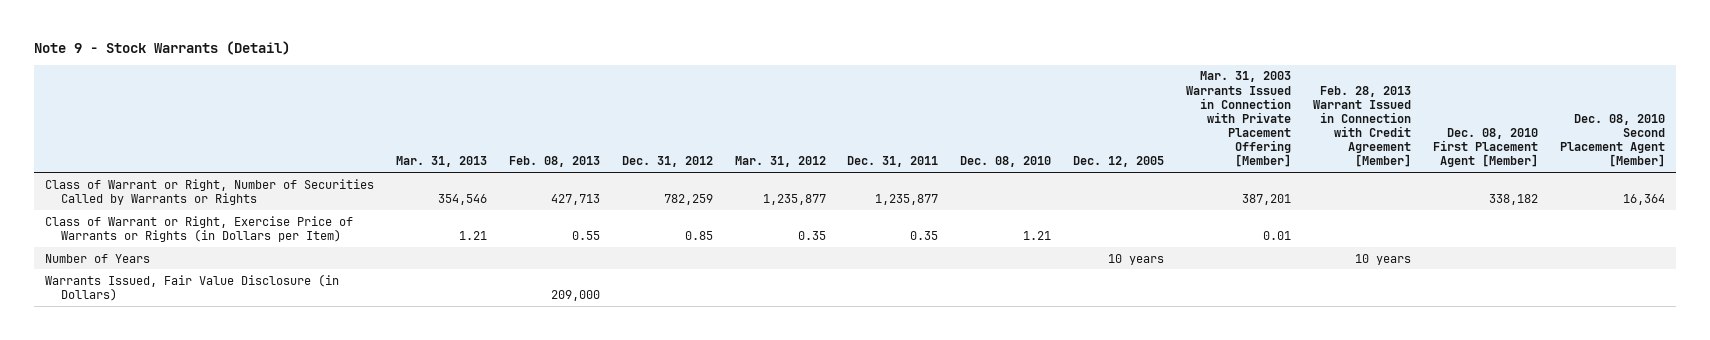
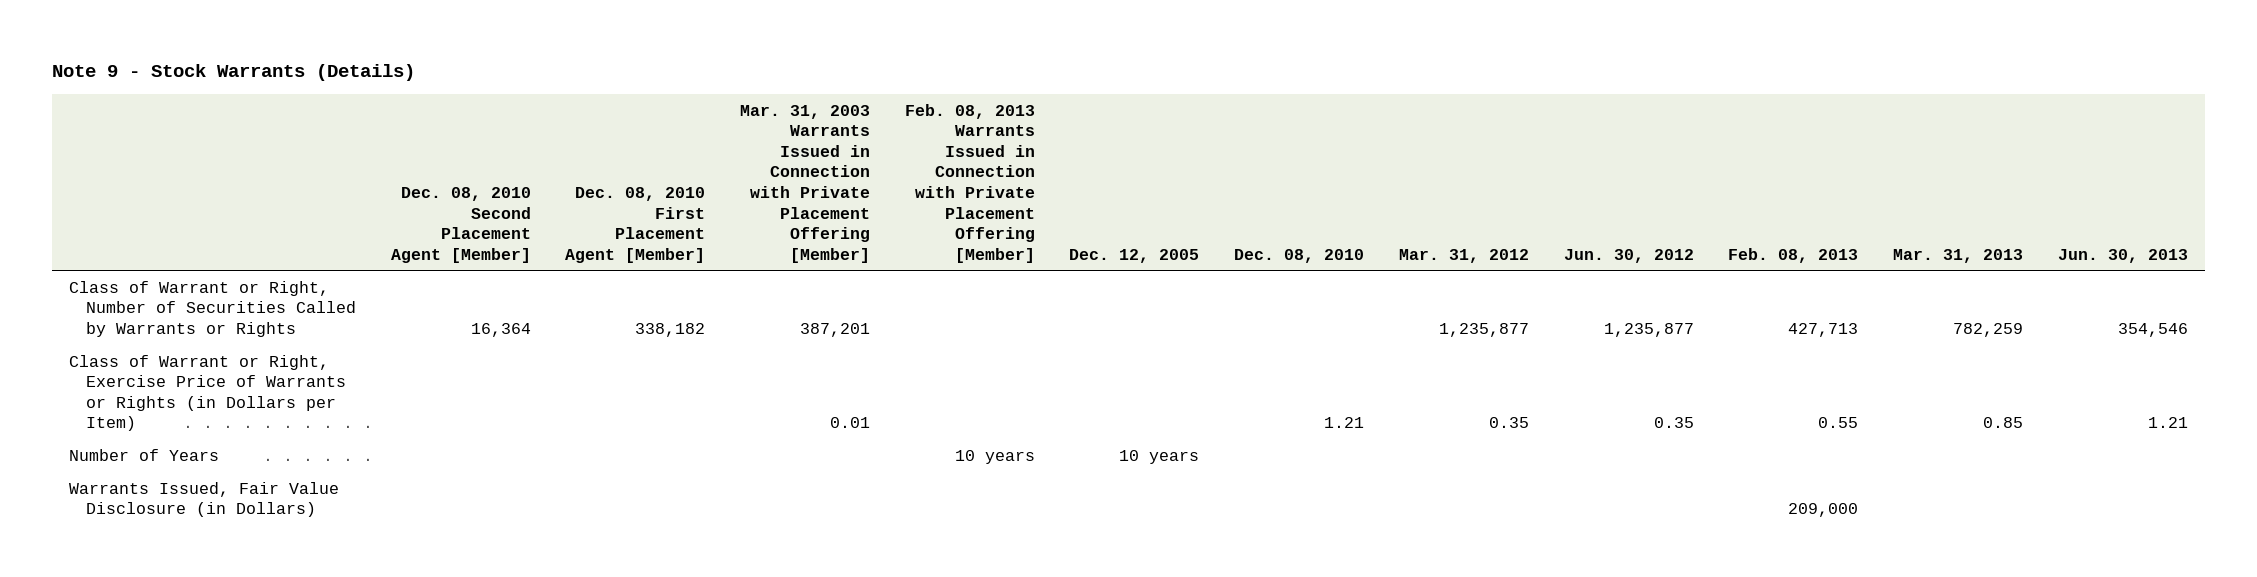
[34,40,291,55] Note 9 - Stock Warrants (Detail) -> [51,64,415,82] Note 9 - Stock Warrants (Details)
[621,156,713,168] Dec. 31, 2012 -> none
[847,156,939,168] Dec. 31, 2011 -> none
[1312,85,1411,168] Feb. 28, 2013 Warrant Issued in Connection with Credit Agreement [Member] -> none
none -> [904,103,1035,263] Feb. 08, 2013 Warrants Issued in Connection with Private Placement Offering [Member]
none -> [1563,248,1694,263] Jun. 30, 2012
none -> [2057,248,2188,263] Jun. 30, 2013
[437,193,487,205] 354,546 -> [1952,322,2023,337] 782,259
[458,230,487,240] 1.21 -> [1982,417,2023,429] 0.85

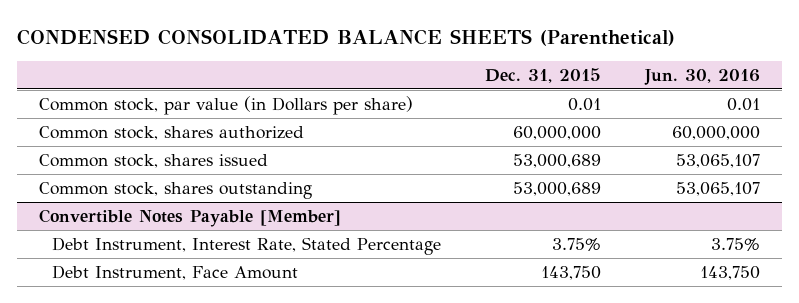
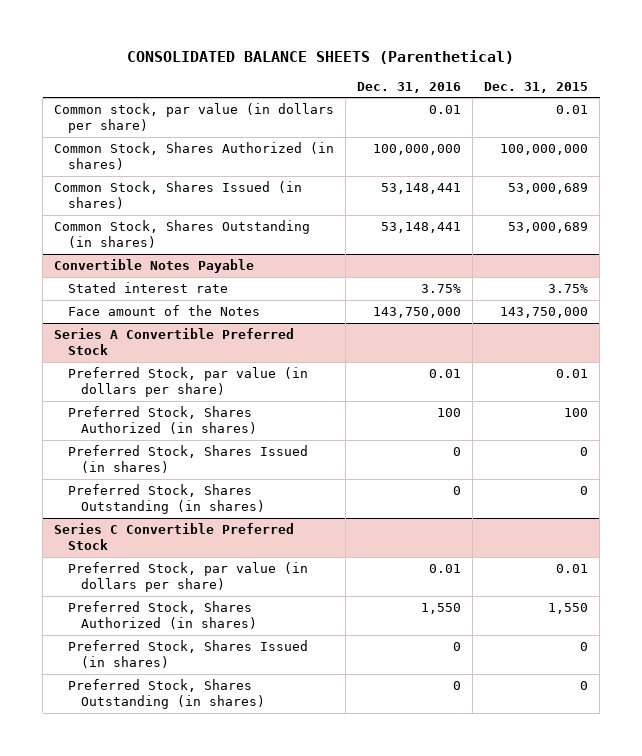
[16,28,675,46] CONDENSED CONSOLIDATED BALANCE SHEETS (Parenthetical) -> [127,50,515,65] CONSOLIDATED BALANCE SHEETS (Parenthetical)
[644,68,761,85] Jun. 30, 2016 -> none
none -> [357,81,462,93] Dec. 31, 2016
[38,95,413,115] Common stock, par value (in Dollars per share) -> [54,102,335,134] Common stock, par value (in dollars per share)
[38,125,304,140] Common stock, shares authorized -> [54,141,335,171] Common Stock, Shares Authorized (in shares)
[512,125,601,140] 60,000,000 -> [500,143,589,155] 100,000,000
[38,153,268,168] Common stock, shares issued -> [54,180,303,210] Common Stock, Shares Issued (in shares)
[38,181,312,199] Common stock, shares outstanding -> [54,219,311,249] Common Stock, Shares Outstanding (in shares)
[38,208,341,227] Convertible Notes Payable [Member] -> [54,258,255,273] Convertible Notes Payable
[51,236,441,255] Debt Instrument, Interest Rate, Stated Percentage -> [67,281,228,293] Stated interest rate
[51,264,298,280] Debt Instrument, Face Amount -> [67,304,260,316] Face amount of the Notes
[540,265,601,280] 143,750 -> [500,306,589,318] 143,750,000
none -> [54,327,295,356] Series A Convertible Preferred Stock
none -> [67,366,308,398] Preferred Stock, par value (in dollars per share)
none -> [67,405,258,435] Preferred Stock, Shares Authorized (in shares)
none -> [67,444,308,474] Preferred Stock, Shares Issued (in shares)
none -> [67,483,266,515] Preferred Stock, Shares Outstanding (in shares)
none -> [54,522,295,551] Series C Convertible Preferred Stock
none -> [67,561,308,593] Preferred Stock, par value (in dollars per share)
none -> [67,600,258,630] Preferred Stock, Shares Authorized (in shares)
none -> [67,639,308,669] Preferred Stock, Shares Issued (in shares)
none -> [67,678,266,710] Preferred Stock, Shares Outstanding (in shares)

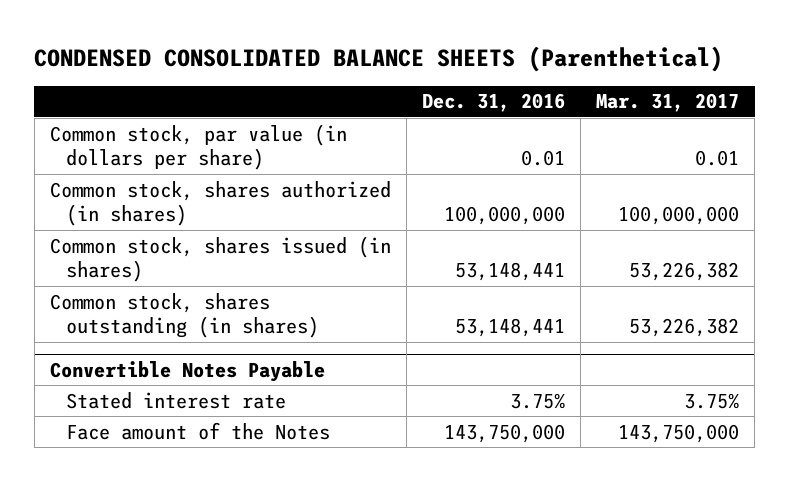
[127,50,515,65] CONSOLIDATED BALANCE SHEETS (Parenthetical) -> [34,45,724,72] CONDENSED CONSOLIDATED BALANCE SHEETS (Parenthetical)
[484,81,589,93] Dec. 31, 2015 -> none
none -> [596,93,740,113] Mar. 31, 2017
[54,141,335,171] Common Stock, Shares Authorized (in shares) -> [49,180,391,227] Common stock, shares authorized (in shares)
[54,180,303,210] Common Stock, Shares Issued (in shares) -> [49,235,391,283] Common stock, shares issued (in shares)
[54,219,311,249] Common Stock, Shares Outstanding (in shares) -> [49,292,320,339] Common stock, shares outstanding (in shares)
[54,327,295,356] Series A Convertible Preferred Stock -> none
[67,366,308,398] Preferred Stock, par value (in dollars per share) -> none
[67,405,258,435] Preferred Stock, Shares Authorized (in shares) -> none
[67,444,308,474] Preferred Stock, Shares Issued (in shares) -> none
[67,483,266,515] Preferred Stock, Shares Outstanding (in shares) -> none
[54,522,295,551] Series C Convertible Preferred Stock -> none
[67,561,308,593] Preferred Stock, par value (in dollars per share) -> none
[67,600,258,630] Preferred Stock, Shares Authorized (in shares) -> none
[67,639,308,669] Preferred Stock, Shares Issued (in shares) -> none
[67,678,266,710] Preferred Stock, Shares Outstanding (in shares) -> none

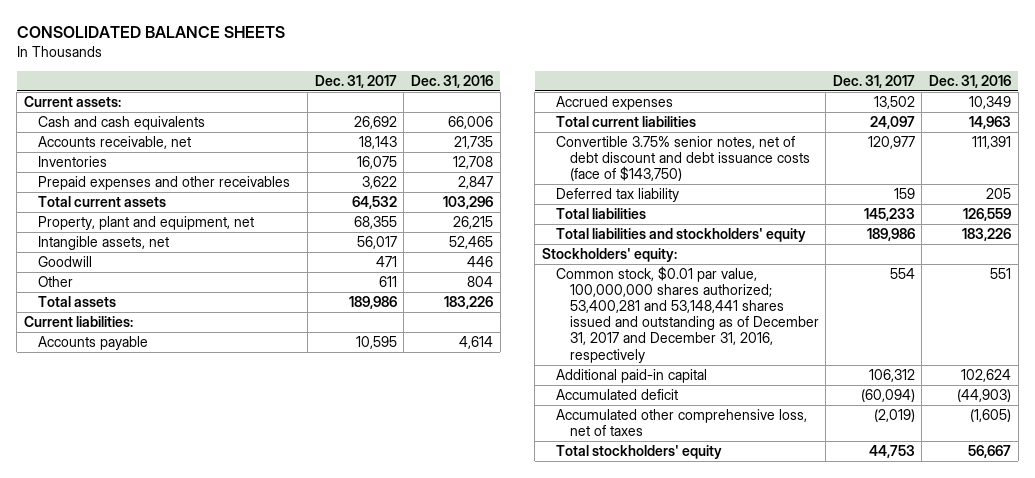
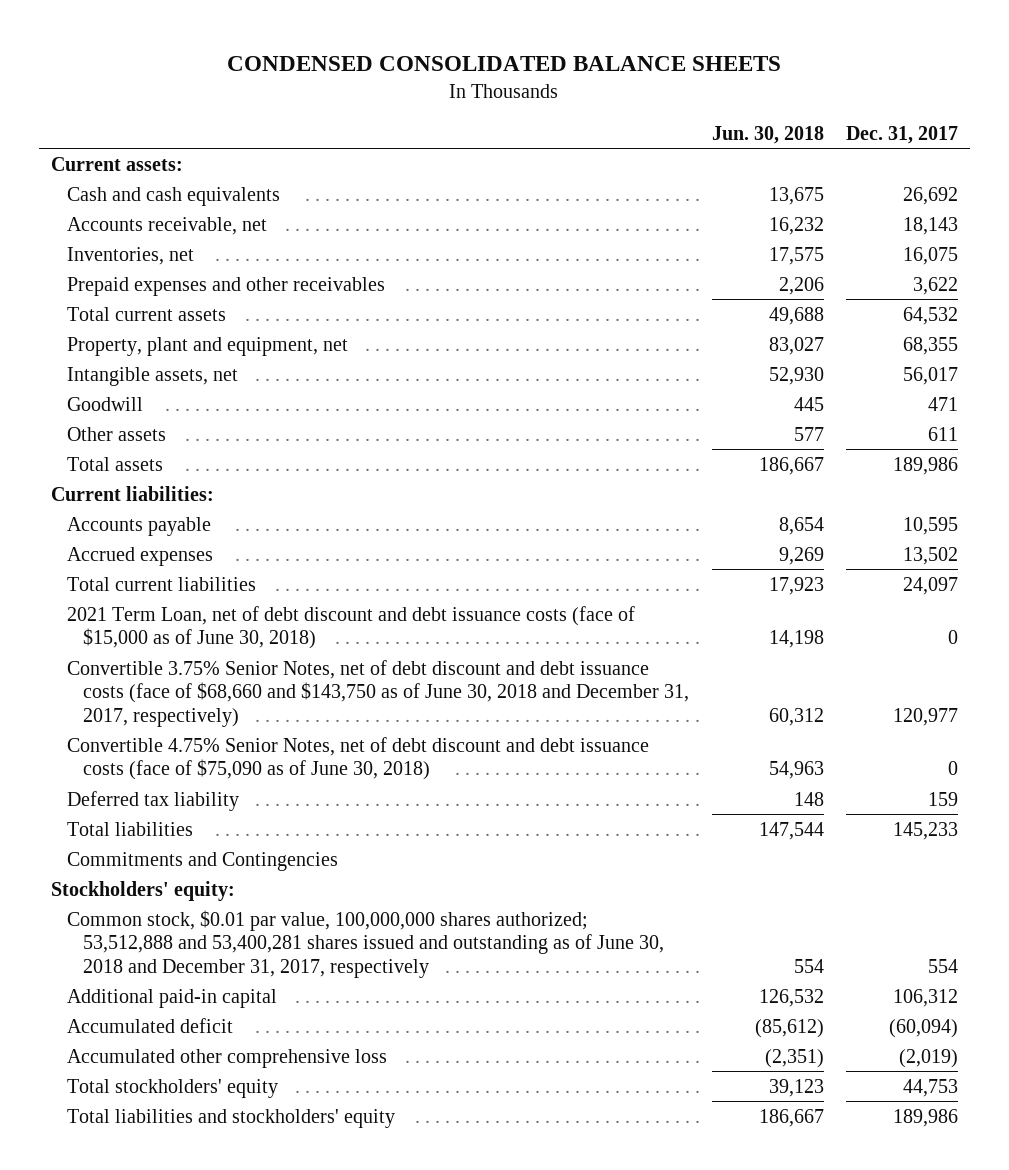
[16,26,285,39] CONSOLIDATED BALANCE SHEETS -> [227,55,782,71] CONDENSED CONSOLIDATED BALANCE SHEETS
[410,74,493,88] Dec. 31, 2016 -> none
none -> [711,125,824,144] Jun. 30, 2018
[37,156,107,168] Inventories -> [66,246,194,265] Inventories, net
[37,276,73,288] Other -> [66,426,166,441] Other assets
none -> [66,605,635,650] 2021 Term Loan, net of debt discount and debt issuance costs (face of $15,000 as of June 30, 2018)
[555,136,810,182] Convertible 3.75% senior notes, net of debt discount and debt issuance costs (face of $143,750) -> [66,659,689,727] Convertible 3.75% Senior Notes, net of debt discount and debt issuance costs (face of $68,660 and $143,750 as of June 30, 2018 and December 31, 2017, respectively)
none -> [66,736,649,781] Convertible 4.75% Senior Notes, net of debt discount and debt issuance costs (face of $75,090 as of June 30, 2018)
none -> [66,851,338,871] Commitments and Contingencies
[555,266,819,363] Common stock, $0.01 par value, 100,000,000 shares authorized; 53,400,281 and 53,148,441 shares issued and outstanding as of December 31, 2017 and December 31, 2016, respectively -> [66,909,664,978] Common stock, $0.01 par value, 100,000,000 shares authorized; 53,512,888 and 53,400,281 shares issued and outstanding as of June 30, 2018 and December 31, 2017, respectively
[555,409,807,437] Accumulated other comprehensive loss, net of taxes -> [66,1048,387,1068] Accumulated other comprehensive loss
[555,228,806,243] Total liabilities and stockholders' equity -> [66,1108,395,1128] Total liabilities and stockholders' equity

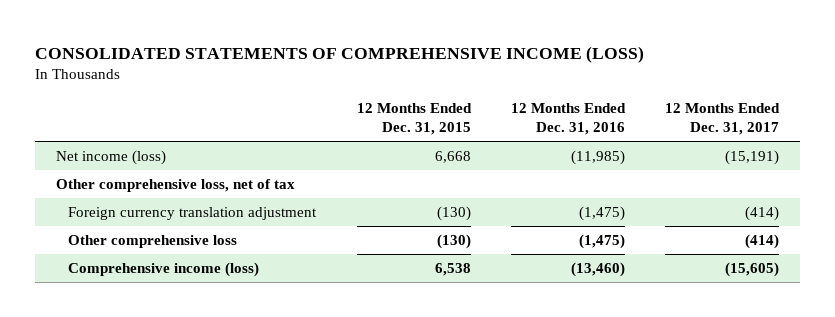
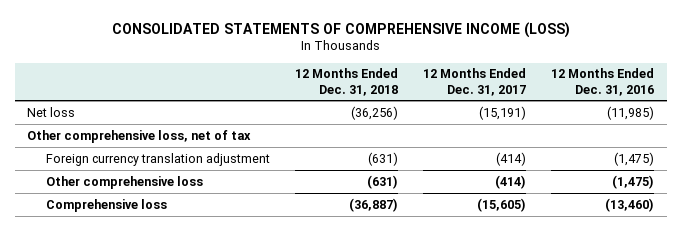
[356,103,472,136] 12 Months Ended Dec. 31, 2015 -> none
none -> [294,68,398,96] 12 Months Ended Dec. 31, 2018
[55,149,166,165] Net income (loss) -> [27,106,76,117] Net loss
[68,261,260,277] Comprehensive income (loss) -> [45,198,167,212] Comprehensive loss

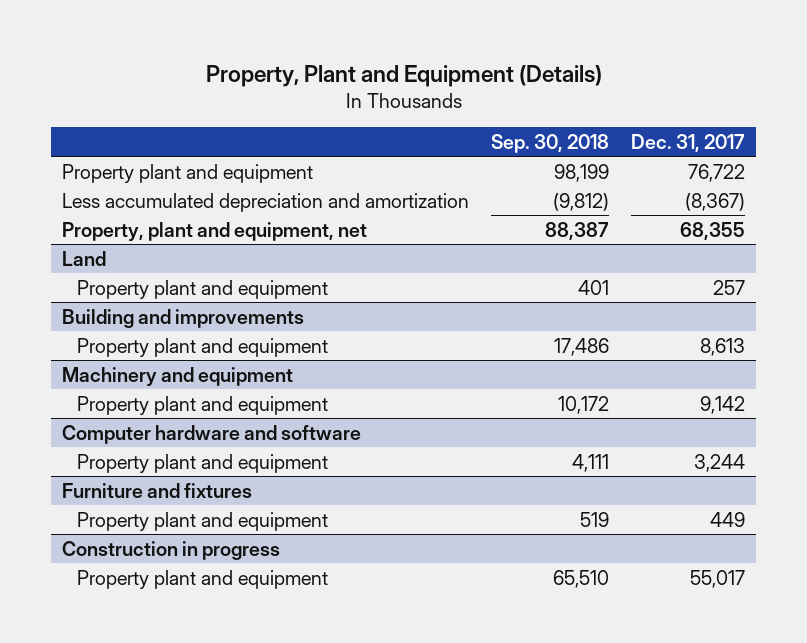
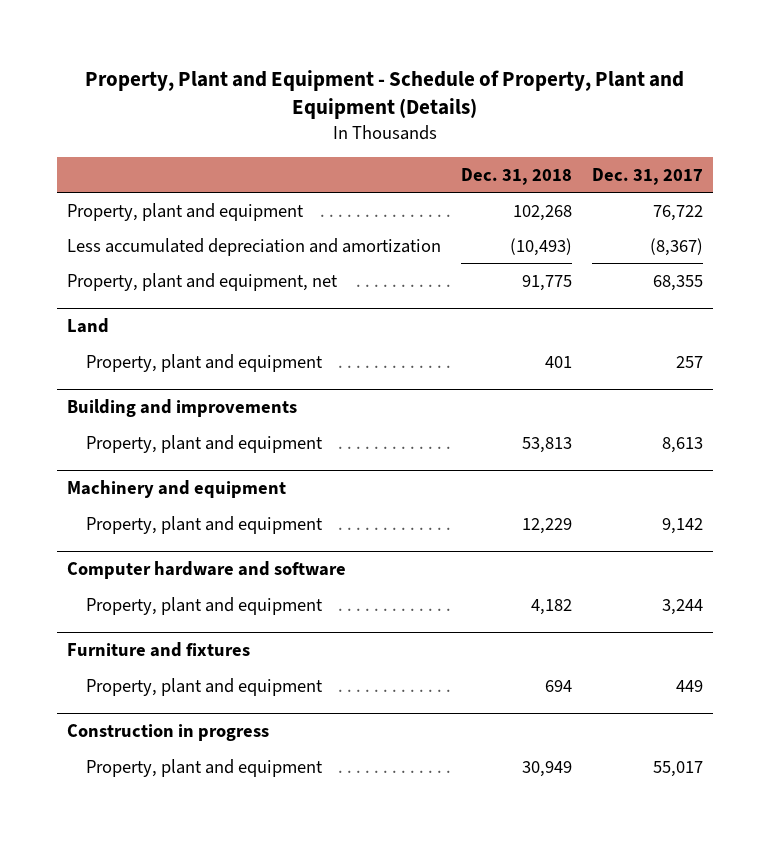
[205,64,602,87] Property, Plant and Equipment (Details) -> [85,69,685,120] Property, Plant and Equipment - Schedule of Property, Plant and Equipment (Details)
[491,134,610,154] Sep. 30, 2018 -> none
none -> [461,167,573,185] Dec. 31, 2018
[62,163,314,183] Property plant and equipment -> [67,202,305,221] Property, plant and equipment
[76,279,328,299] Property plant and equipment -> [85,353,323,372] Property, plant and equipment
[76,337,328,357] Property plant and equipment -> [85,434,323,453] Property, plant and equipment
[76,395,328,415] Property plant and equipment -> [85,515,323,534] Property, plant and equipment
[76,453,328,473] Property plant and equipment -> [85,596,323,615] Property, plant and equipment
[76,511,328,531] Property plant and equipment -> [85,677,323,696] Property, plant and equipment
[76,569,328,589] Property plant and equipment -> [85,758,323,777] Property, plant and equipment

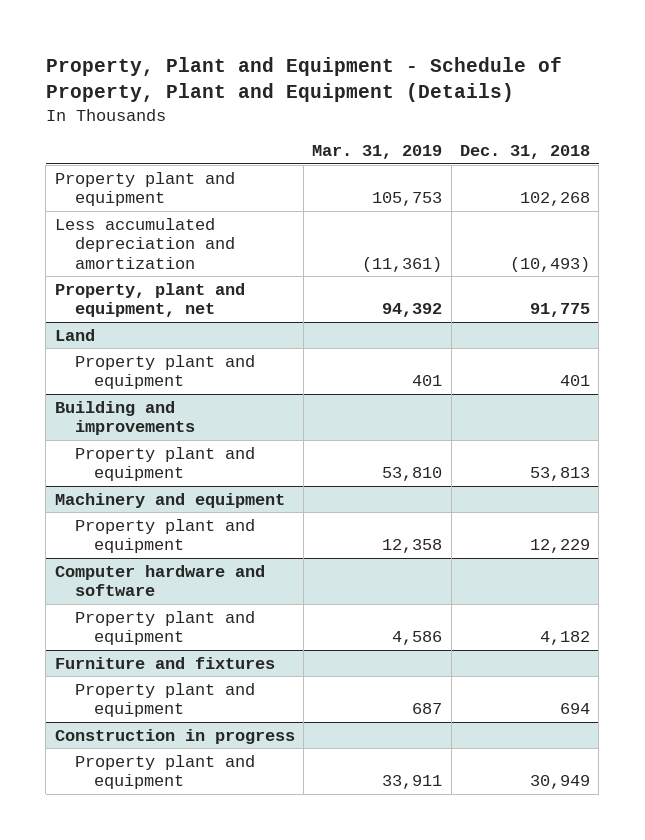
[592,167,704,185] Dec. 31, 2017 -> none
none -> [312,145,443,160] Mar. 31, 2019
[67,202,305,221] Property, plant and equipment -> [54,171,235,207] Property plant and equipment
[85,353,323,372] Property, plant and equipment -> [74,354,255,390] Property plant and equipment
[85,434,323,453] Property, plant and equipment -> [74,446,255,482] Property plant and equipment
[85,515,323,534] Property, plant and equipment -> [74,518,255,554] Property plant and equipment
[85,596,323,615] Property, plant and equipment -> [74,610,255,646] Property plant and equipment
[85,677,323,696] Property, plant and equipment -> [74,682,255,718] Property plant and equipment
[85,758,323,777] Property, plant and equipment -> [74,754,255,790] Property plant and equipment

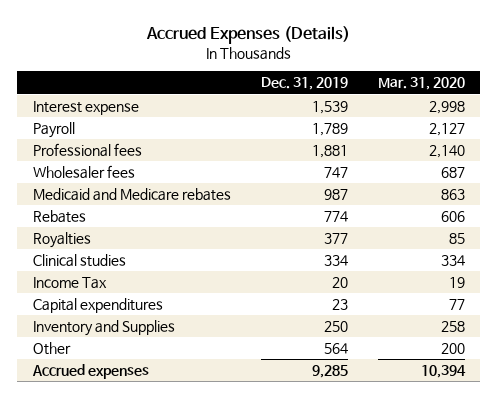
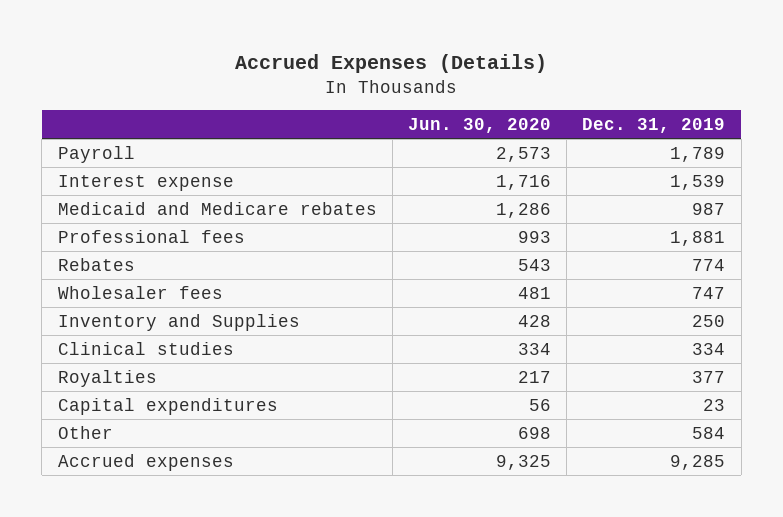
[377,77,465,91] Mar. 31, 2020 -> none
none -> [407,118,551,134] Jun. 30, 2020
[32,101,139,116] Interest expense -> [57,174,234,191] Interest expense
[32,143,142,158] Professional fees -> [57,229,245,243] Professional fees
[32,165,135,180] Wholesaler fees -> [57,285,223,299] Wholesaler fees
[32,320,175,337] Inventory and Supplies -> [57,313,300,331] Inventory and Supplies
[32,277,107,290] Income Tax -> none
[32,232,91,249] Royalties -> [57,369,157,387] Royalties
[323,343,348,355] 564 -> [692,426,726,439] 584

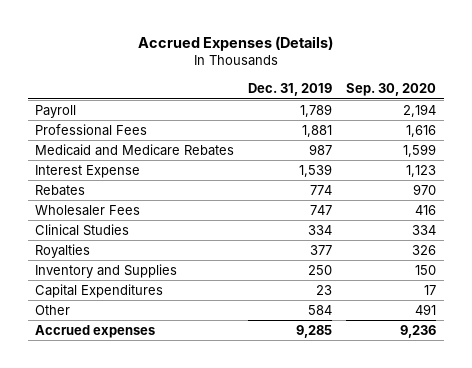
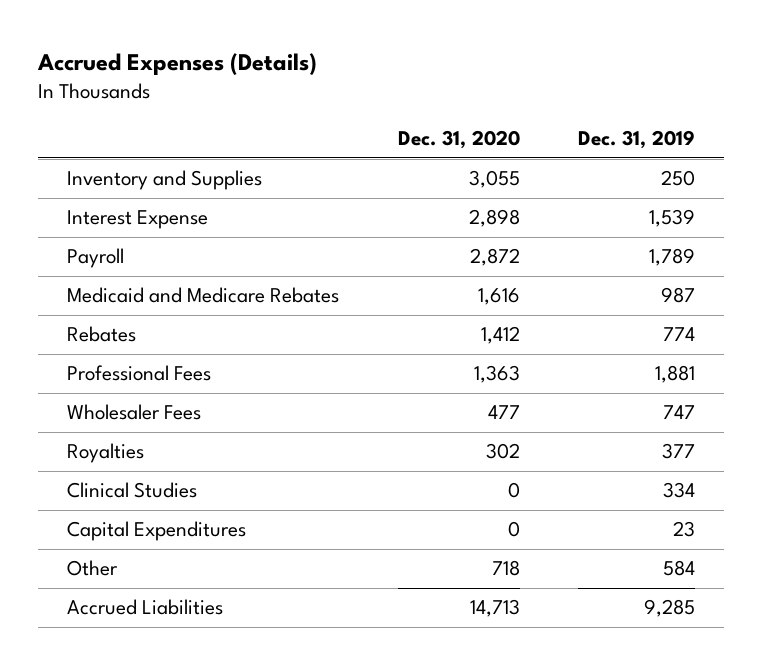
[346,82,437,96] Sep. 30, 2020 -> none
none -> [397,130,520,150] Dec. 31, 2020
[35,263,178,278] Inventory and Supplies -> [67,170,263,191] Inventory and Supplies
[35,164,141,178] Interest Expense -> [67,210,209,230] Interest Expense
[35,123,148,136] Professional Fees -> [67,365,212,382] Professional Fees
[35,223,130,236] Clinical Studies -> [67,482,198,499] Clinical Studies
[35,324,156,338] Accrued expenses -> [67,599,224,616] Accrued Liabilities

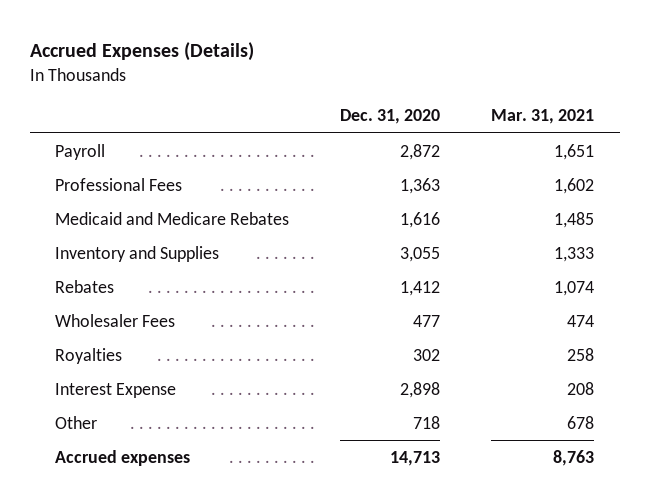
[578,130,696,150] Dec. 31, 2019 -> none
none -> [491,109,595,125] Mar. 31, 2021
[67,365,212,382] Professional Fees -> [55,177,183,191] Professional Fees
[67,170,263,191] Inventory and Supplies -> [55,245,220,262] Inventory and Supplies
[67,482,198,499] Clinical Studies -> none
[67,521,247,542] Capital Expenditures -> none
[67,210,209,230] Interest Expense -> [55,382,177,398] Interest Expense
[67,599,224,616] Accrued Liabilities -> [55,449,191,466] Accrued expenses

